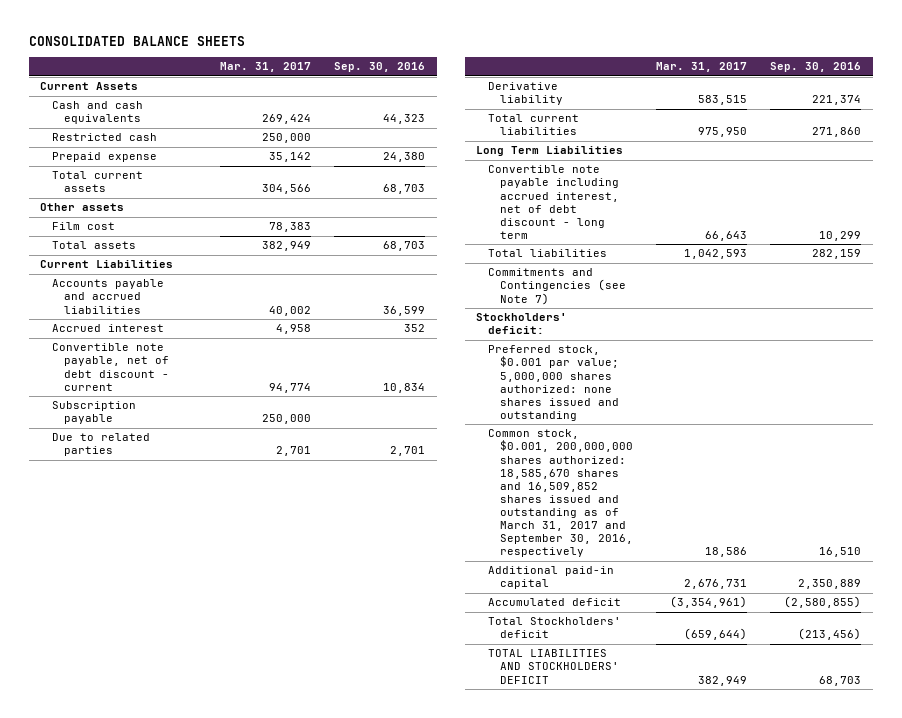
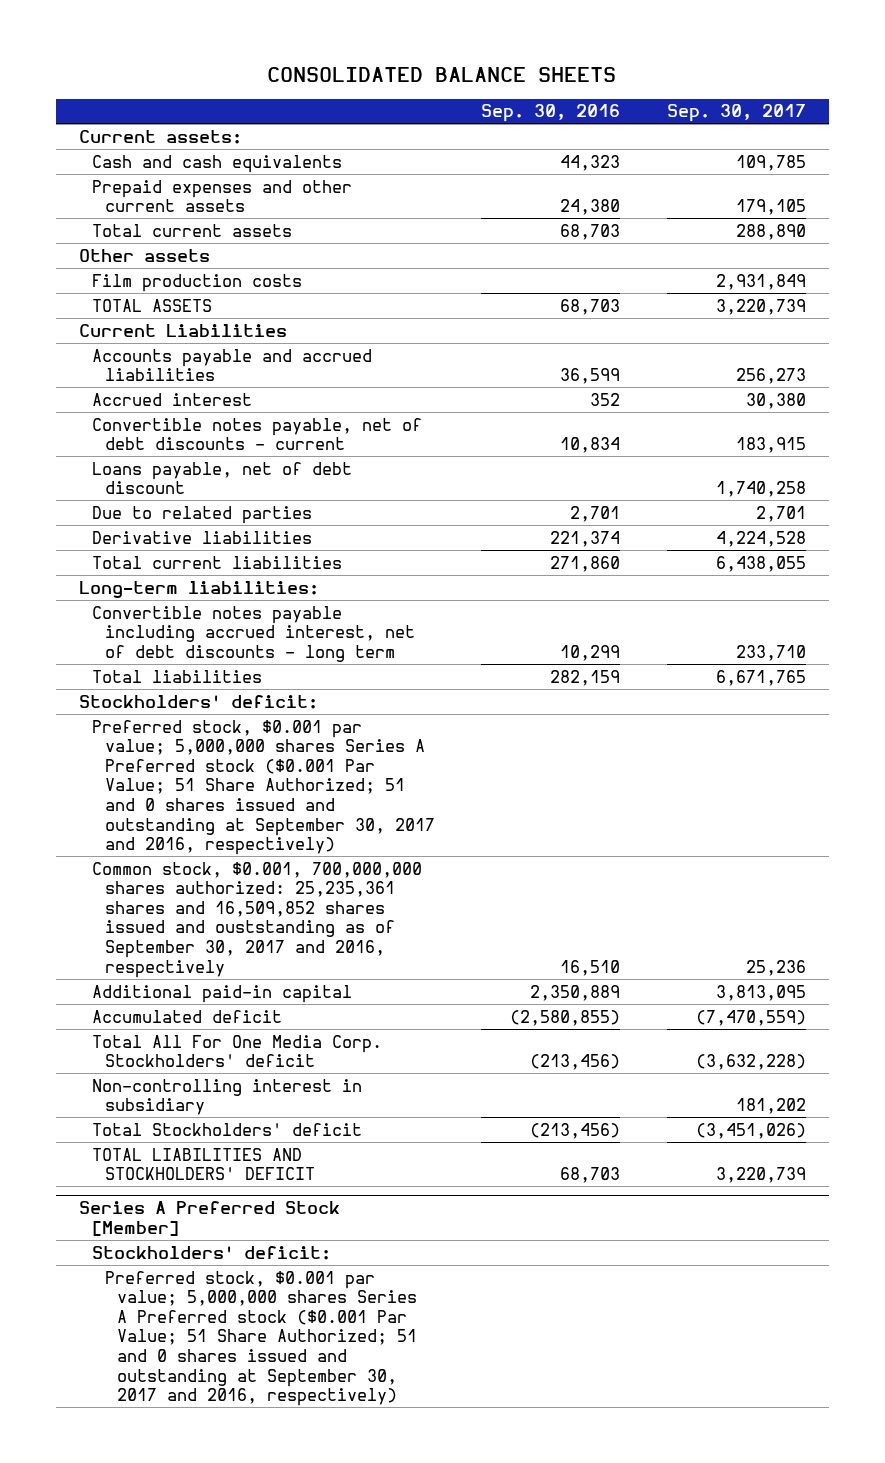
[220,62,312,73] Mar. 31, 2017 -> none
none -> [666,104,806,123] Sep. 30, 2017
[40,82,139,91] Current Assets -> [79,129,243,144] Current assets:
[52,133,158,142] Restricted cash -> none
[52,152,158,163] Prepaid expense -> [91,179,352,213] Prepaid expenses and other current assets
[52,222,116,231] Film cost -> [91,273,302,292] Film production costs
[52,241,137,250] Total assets -> [91,298,212,312] TOTAL ASSETS
[52,401,137,425] Subscription payable -> none
[52,343,169,391] Convertible note payable, net of debt discount - current -> [91,417,422,451] Convertible notes payable, net of debt discounts - current
none -> [91,461,352,495] Loans payable, net of debt discount
[487,82,563,106] Derivative liability -> [91,530,312,544] Derivative liabilities
[476,146,624,157] Long Term Liabilities -> [79,580,320,598] Long-term liabilities:
[487,165,619,239] Convertible note payable including accrued interest, net of debt discount - long term -> [91,605,415,662] Convertible notes payable including accrued interest, net of debt discounts - long term
[487,268,626,305] Commitments and Contingencies (see Note 7) -> none
[487,345,619,421] Preferred stock, $0.001 par value; 5,000,000 shares authorized: none shares issued and outstanding -> [91,719,435,856] Preferred stock, $0.001 par value; 5,000,000 shares Series A Preferred stock ($0.001 Par Value; 51 Share Authorized; 51 and 0 shares issued and outstanding at September 30, 2017 and 2016, respectively)
[487,429,633,558] Common stock, $0.001, 200,000,000 shares authorized: 18,585,670 shares and 16,509,852 shares issued and outstanding as of March 31, 2017 and September 30, 2016, respectively -> [91,861,422,978] Common stock, $0.001, 700,000,000 shares authorized: 25,235,361 shares and 16,509,852 shares issued and ouststanding as of September 30, 2017 and 2016, respectively
none -> [91,1034,382,1068] Total All For One Media Corp. Stockholders' deficit
none -> [91,1078,362,1116] Non-controlling interest in subsidiary
none -> [79,1201,341,1237] Series A Preferred Stock [Member]
none -> [91,1245,331,1260] Stockholders' deficit:
none -> [104,1270,418,1407] Preferred stock, $0.001 par value; 5,000,000 shares Series A Preferred stock ($0.001 Par Value; 51 Share Authorized; 51 and 0 shares issued and outstanding at September 30, 2017 and 2016, respectively)

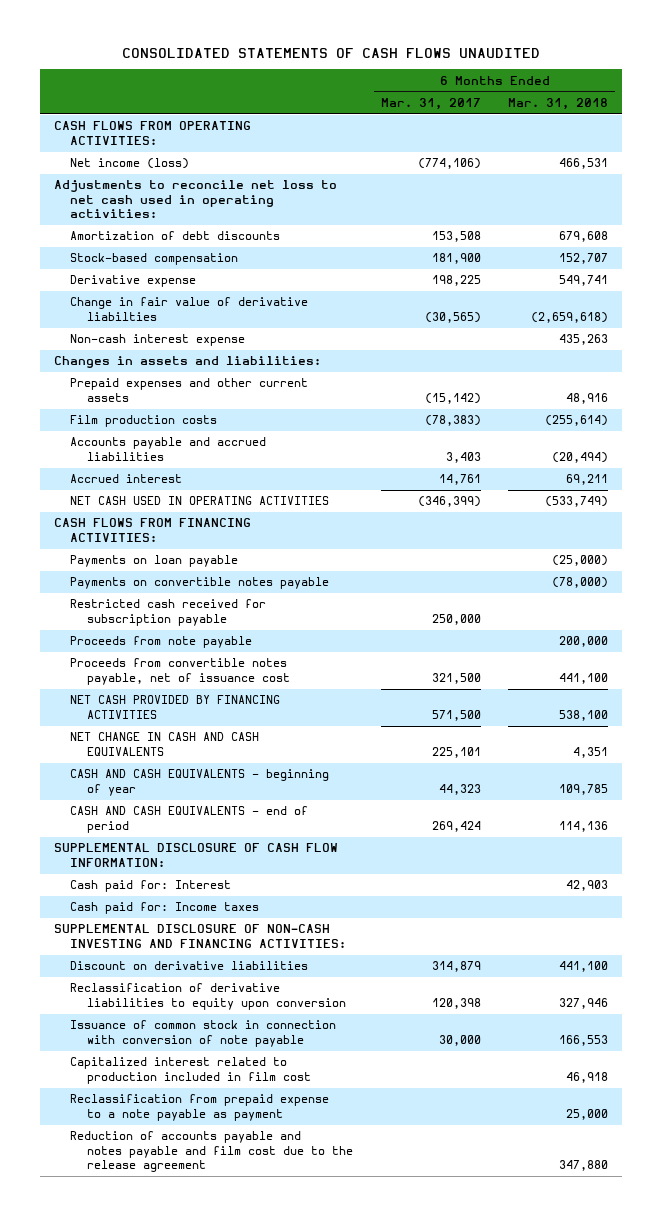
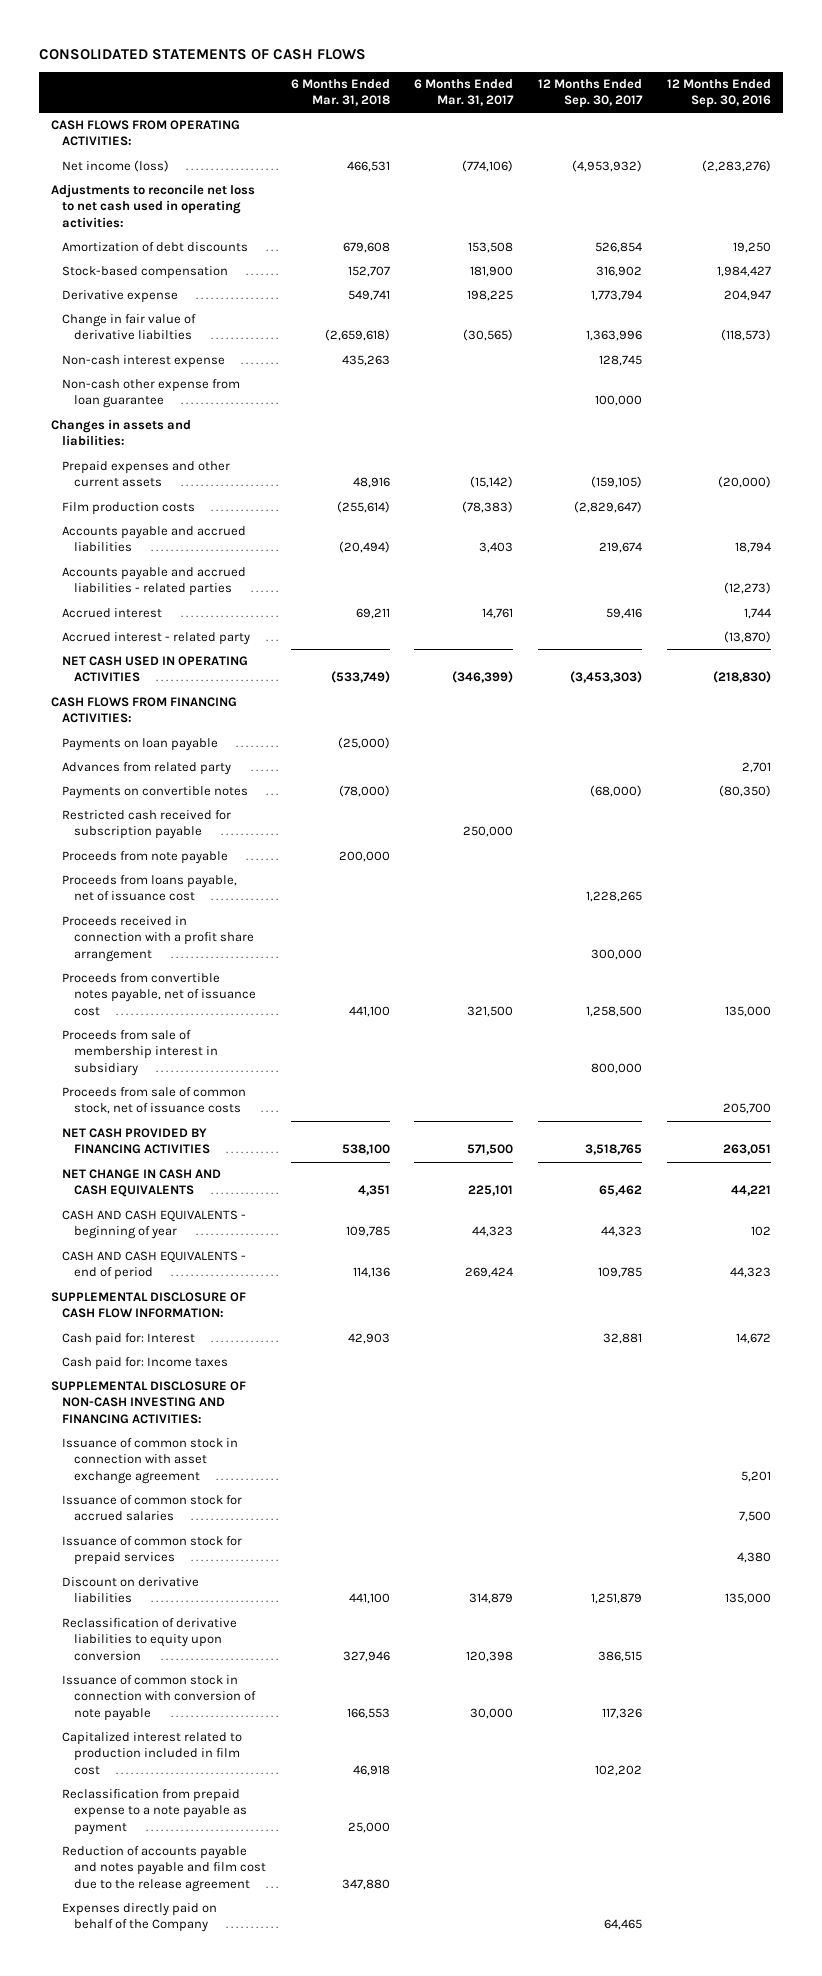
[122,47,541,58] CONSOLIDATED STATEMENTS OF CASH FLOWS UNAUDITED -> [38,48,366,60] CONSOLIDATED STATEMENTS OF CASH FLOWS
none -> [537,78,643,108] 12 Months Ended Sep. 30, 2017
none -> [666,78,771,108] 12 Months Ended Sep. 30, 2016
none -> [62,379,241,409] Non-cash other expense from loan guarantee
none -> [62,567,247,597] Accounts payable and accrued liabilities - related parties
none -> [62,632,251,646] Accrued interest - related party
none -> [62,762,232,776] Advances from related party
[70,577,330,590] Payments on convertible notes payable -> [62,786,249,800] Payments on convertible notes
none -> [62,875,238,902] Proceeds from loans payable, net of issuance cost
none -> [62,916,254,962] Proceeds received in connection with a profit share arrangement
none -> [62,1030,218,1076] Proceeds from sale of membership interest in subsidiary
none -> [62,1087,247,1115] Proceeds from sale of common stock, net of issuance costs
none -> [62,1438,239,1484] Issuance of common stock in connection with asset exchange agreement
none -> [62,1495,243,1522] Issuance of common stock for accrued salaries
none -> [62,1536,243,1566] Issuance of common stock for prepaid services
none -> [62,1903,218,1933] Expenses directly paid on behalf of the Company

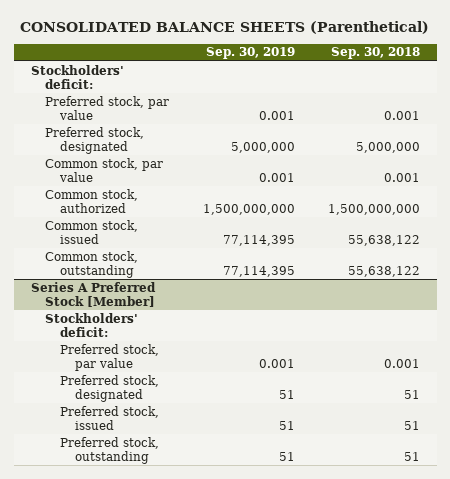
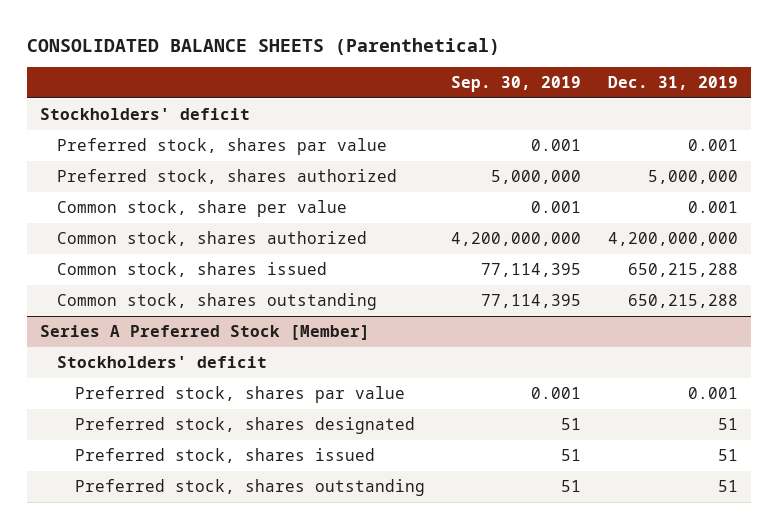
[330,47,420,60] Sep. 30, 2018 -> none
none -> [607,76,738,91] Dec. 31, 2019
[30,64,124,89] Stockholders' deficit: -> [40,108,251,121] Stockholders' deficit
[45,95,170,120] Preferred stock, par value -> [57,138,388,156] Preferred stock, shares par value
[45,126,145,154] Preferred stock, designated -> [57,169,398,185] Preferred stock, shares authorized
[45,157,164,182] Common stock, par value -> [57,200,348,218] Common stock, share per value
[45,188,139,213] Common stock, authorized -> [57,231,368,247] Common stock, shares authorized
[202,203,295,215] 1,500,000,000 -> [451,232,582,247] 4,200,000,000
[45,219,139,244] Common stock, issued -> [57,262,328,278] Common stock, shares issued
[45,250,139,278] Common stock, outstanding -> [57,293,378,311] Common stock, shares outstanding
[45,312,139,337] Stockholders' deficit: -> [57,356,268,369] Stockholders' deficit
[59,343,159,371] Preferred stock, par value -> [74,386,405,404] Preferred stock, shares par value
[59,374,159,402] Preferred stock, designated -> [74,417,415,435] Preferred stock, shares designated
[59,405,159,430] Preferred stock, issued -> [74,448,375,464] Preferred stock, shares issued
[59,436,159,464] Preferred stock, outstanding -> [74,479,425,497] Preferred stock, shares outstanding

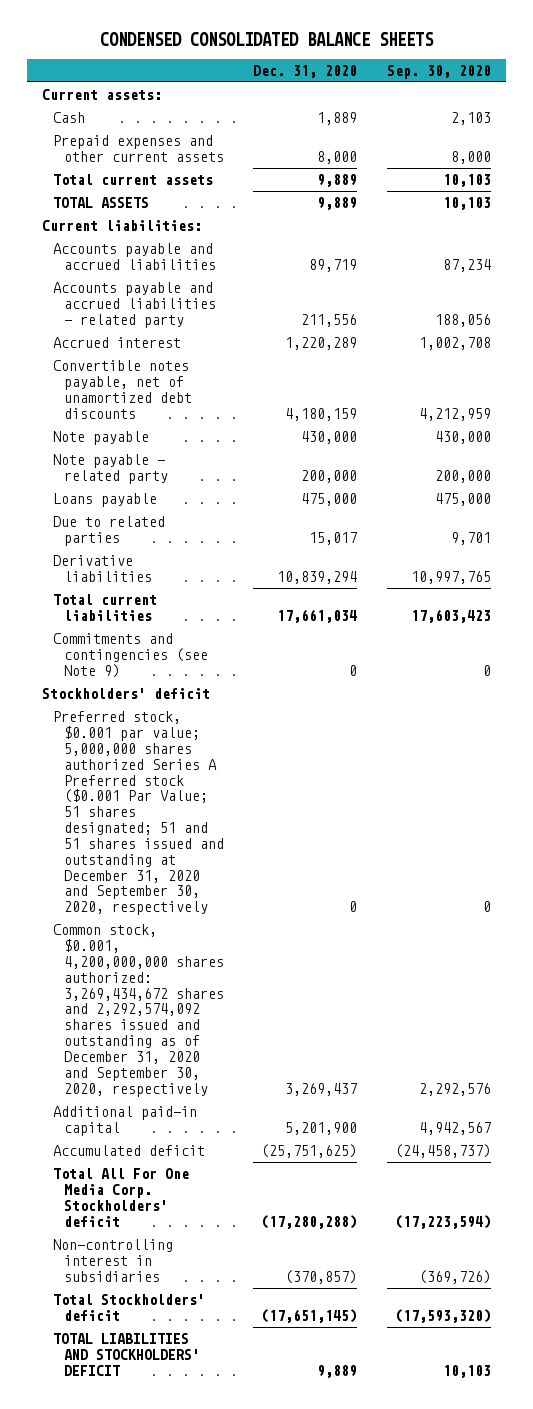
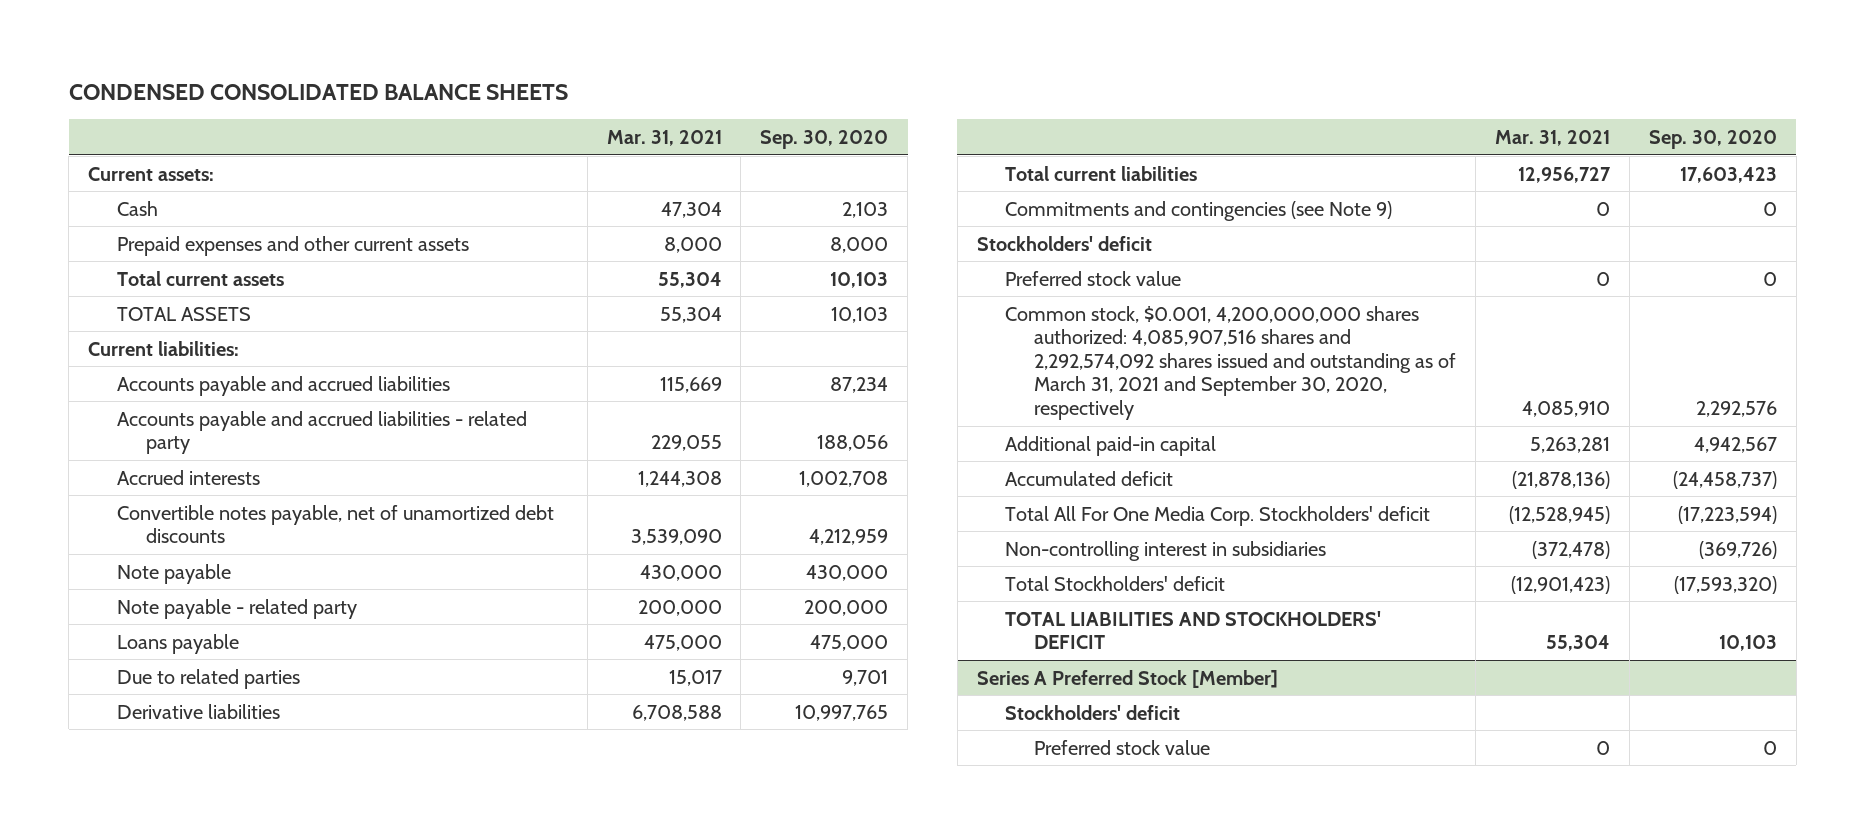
[253,64,358,78] Dec. 31, 2020 -> none
none -> [606,129,722,146] Mar. 31, 2021
[52,337,181,349] Accrued interest -> [116,469,260,485] Accrued interests
[52,711,224,916] Preferred stock, $0.001 par value; 5,000,000 shares authorized Series A Preferred stock ($0.001 Par Value; 51 shares designated; 51 and 51 shares issued and outstanding at December 31, 2020 and September 30, 2020, respectively -> [1005,270,1182,286] Preferred stock value
[52,924,224,1097] Common stock, $0.001, 4,200,000,000 shares authorized: 3,269,434,672 shares and 2,292,574,092 shares issued and outstanding as of December 31, 2020 and September 30, 2020, respectively -> [1005,305,1457,420] Common stock, $0.001, 4,200,000,000 shares authorized: 4,085,907,516 shares and 2,292,574,092 shares issued and outstanding as of March 31, 2021 and September 30, 2020, respectively
none -> [976,669,1278,688] Series A Preferred Stock [Member]
none -> [1005,704,1181,720] Stockholders' deficit
none -> [1034,739,1211,755] Preferred stock value

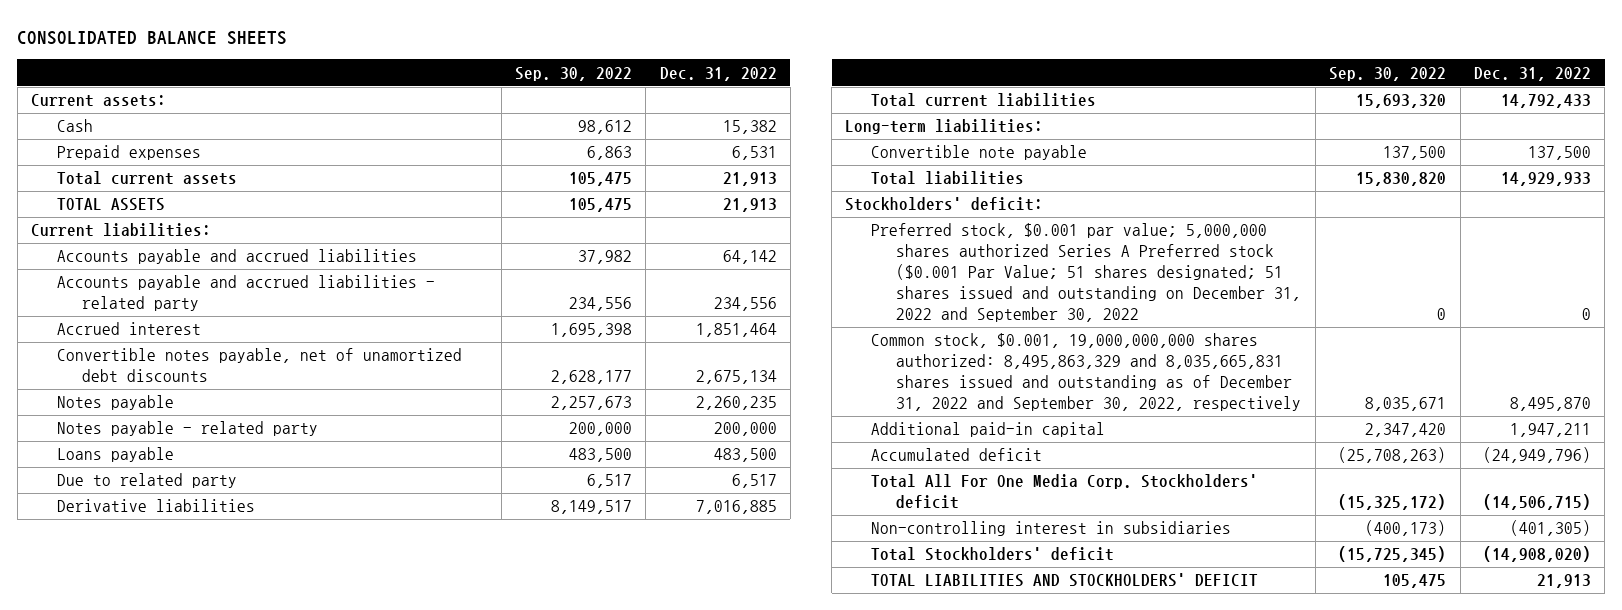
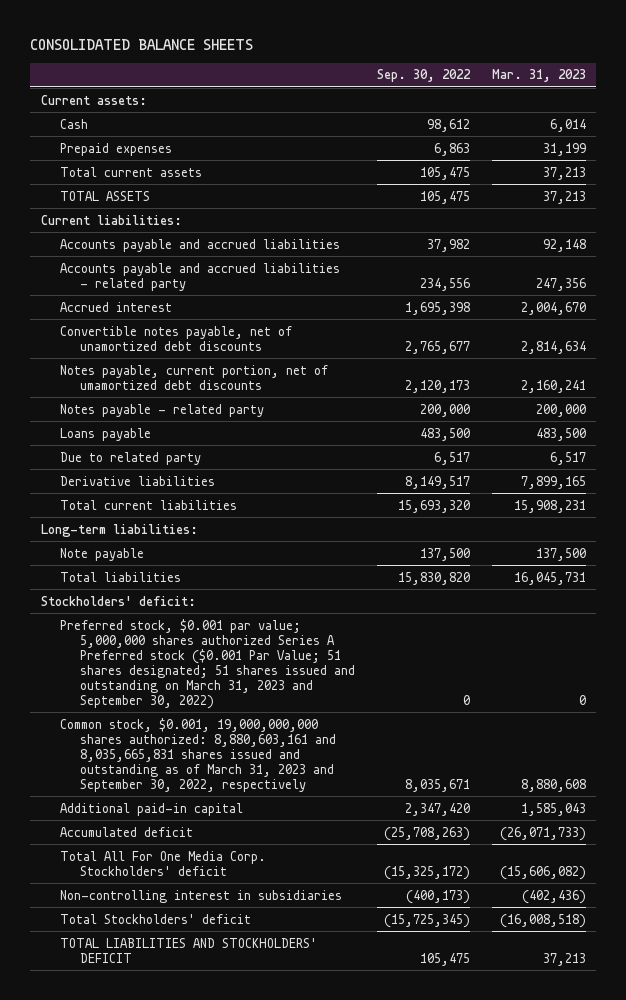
[659,66,777,81] Dec. 31, 2022 -> none
none -> [491,69,586,83] Mar. 31, 2023
[550,370,632,385] 2,628,177 -> [404,340,470,354] 2,765,677
[56,395,174,411] Notes payable -> [60,364,329,390] Notes payable, current portion, net of umamortized debt discounts
[550,396,632,411] 2,257,673 -> [404,379,470,393] 2,120,173
[870,145,1087,161] Convertible note payable -> [60,547,145,561] Note payable
[870,223,1302,323] Preferred stock, $0.001 par value; 5,000,000 shares authorized Series A Preferred stock ($0.001 Par Value; 51 shares designated; 51 shares issued and outstanding on December 31, 2022 and September 30, 2022 -> [60,618,355,709] Preferred stock, $0.001 par value; 5,000,000 shares authorized Series A Preferred stock ($0.001 Par Value; 51 shares designated; 51 shares issued and outstanding on March 31, 2023 and September 30, 2022)
[870,333,1302,412] Common stock, $0.001, 19,000,000,000 shares authorized: 8,495,863,329 and 8,035,665,831 shares issued and outstanding as of December 31, 2022 and September 30, 2022, respectively -> [60,717,336,792] Common stock, $0.001, 19,000,000,000 shares authorized: 8,880,603,161 and 8,035,665,831 shares issued and outstanding as of March 31, 2023 and September 30, 2022, respectively

